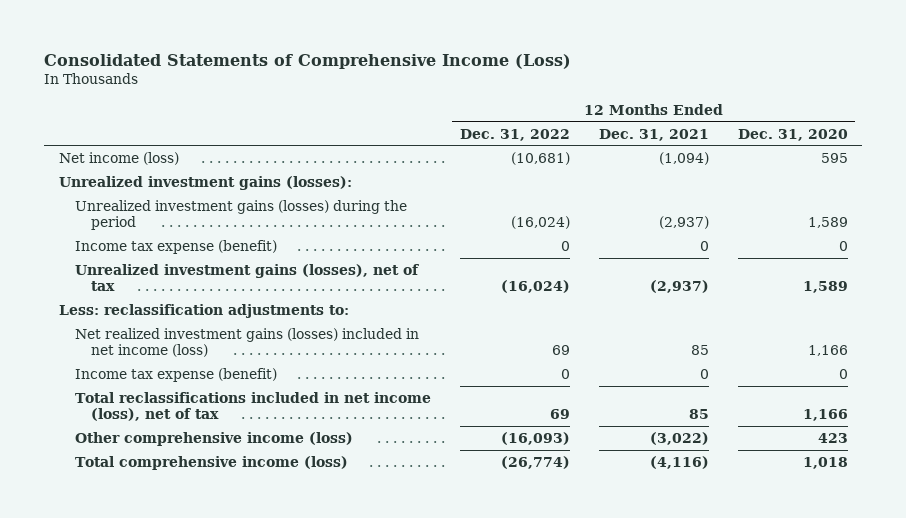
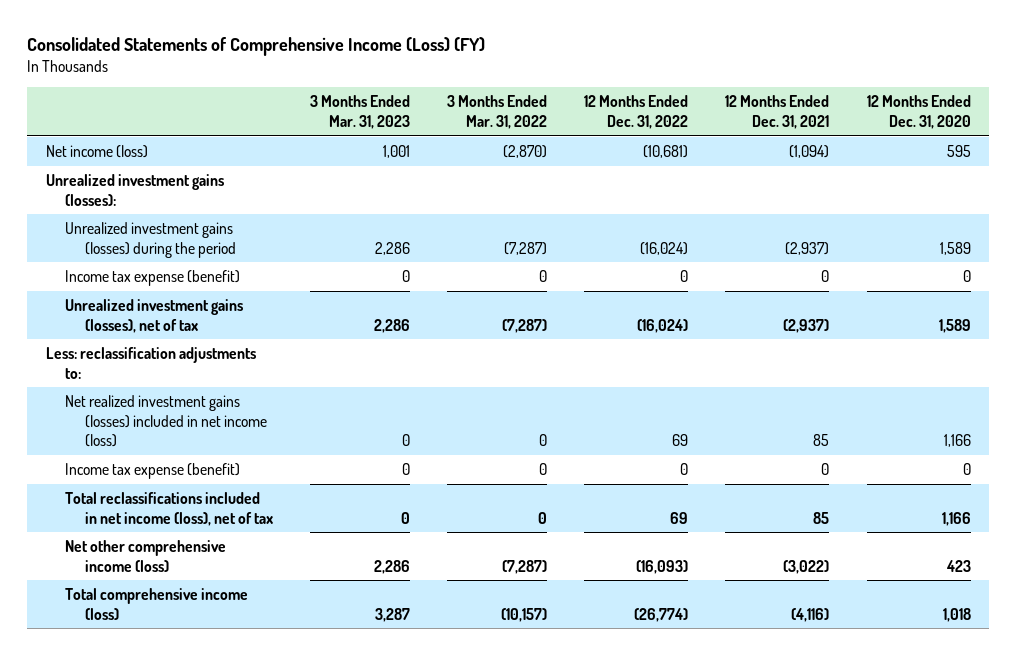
[44,53,572,69] Consolidated Statements of Comprehensive Income (Loss) -> [27,36,486,56] Consolidated Statements of Comprehensive Income (Loss) (FY)
none -> [309,95,410,129] 3 Months Ended Mar. 31, 2023
none -> [447,95,548,129] 3 Months Ended Mar. 31, 2022
[74,431,353,446] Other comprehensive income (loss) -> [65,540,227,572] Net other comprehensive income (loss)

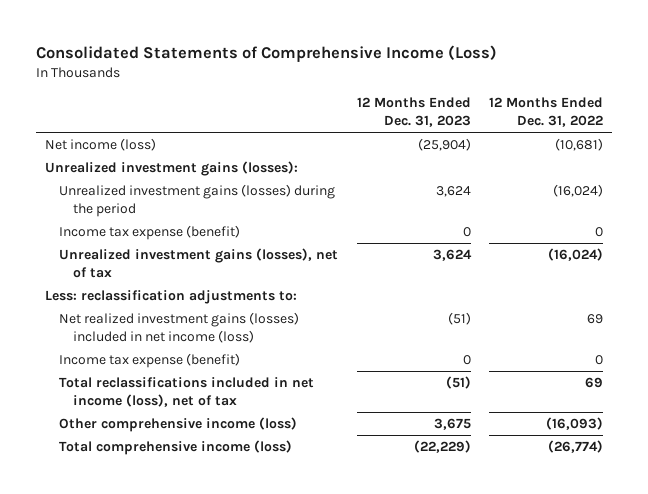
[27,36,486,56] Consolidated Statements of Comprehensive Income (Loss) (FY) -> [36,45,498,63] Consolidated Statements of Comprehensive Income (Loss)
[309,95,410,129] 3 Months Ended Mar. 31, 2023 -> none
[447,95,548,129] 3 Months Ended Mar. 31, 2022 -> none
[725,95,830,129] 12 Months Ended Dec. 31, 2021 -> none
[866,95,971,129] 12 Months Ended Dec. 31, 2020 -> none
none -> [356,97,471,128] 12 Months Ended Dec. 31, 2023
[65,540,227,572] Net other comprehensive income (loss) -> [59,417,298,433] Other comprehensive income (loss)

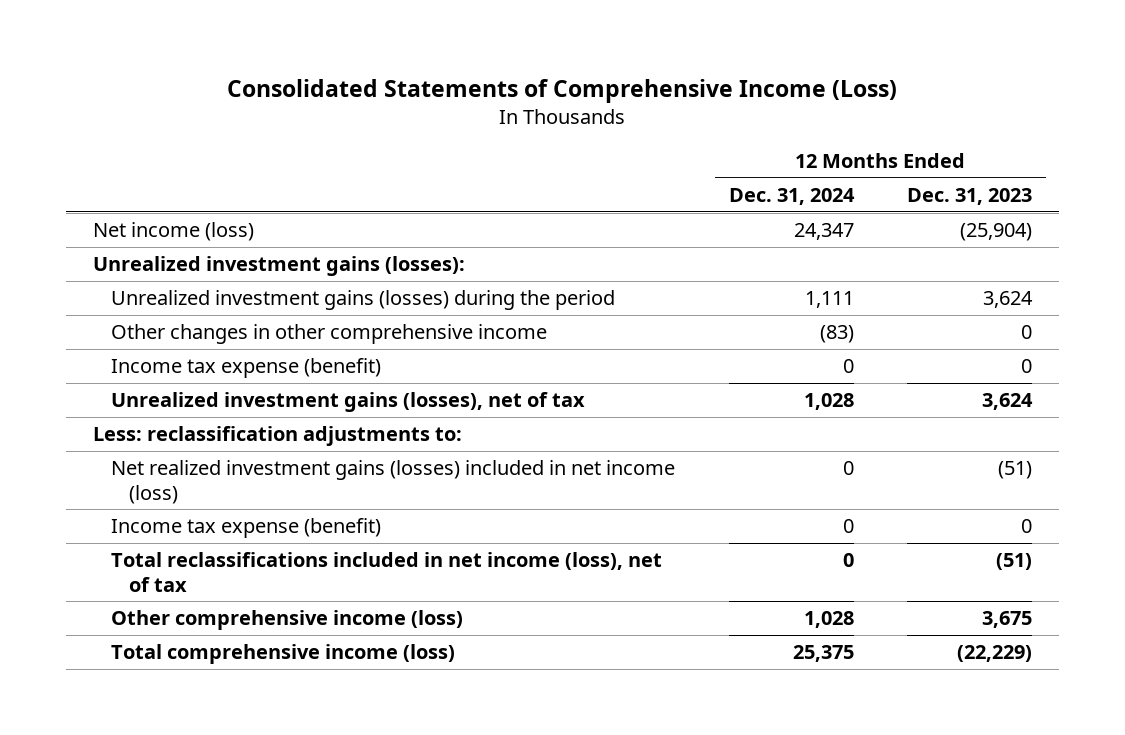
[489,97,604,128] 12 Months Ended Dec. 31, 2022 -> none
none -> [728,188,855,206] Dec. 31, 2024
none -> [110,324,547,345] Other changes in other comprehensive income

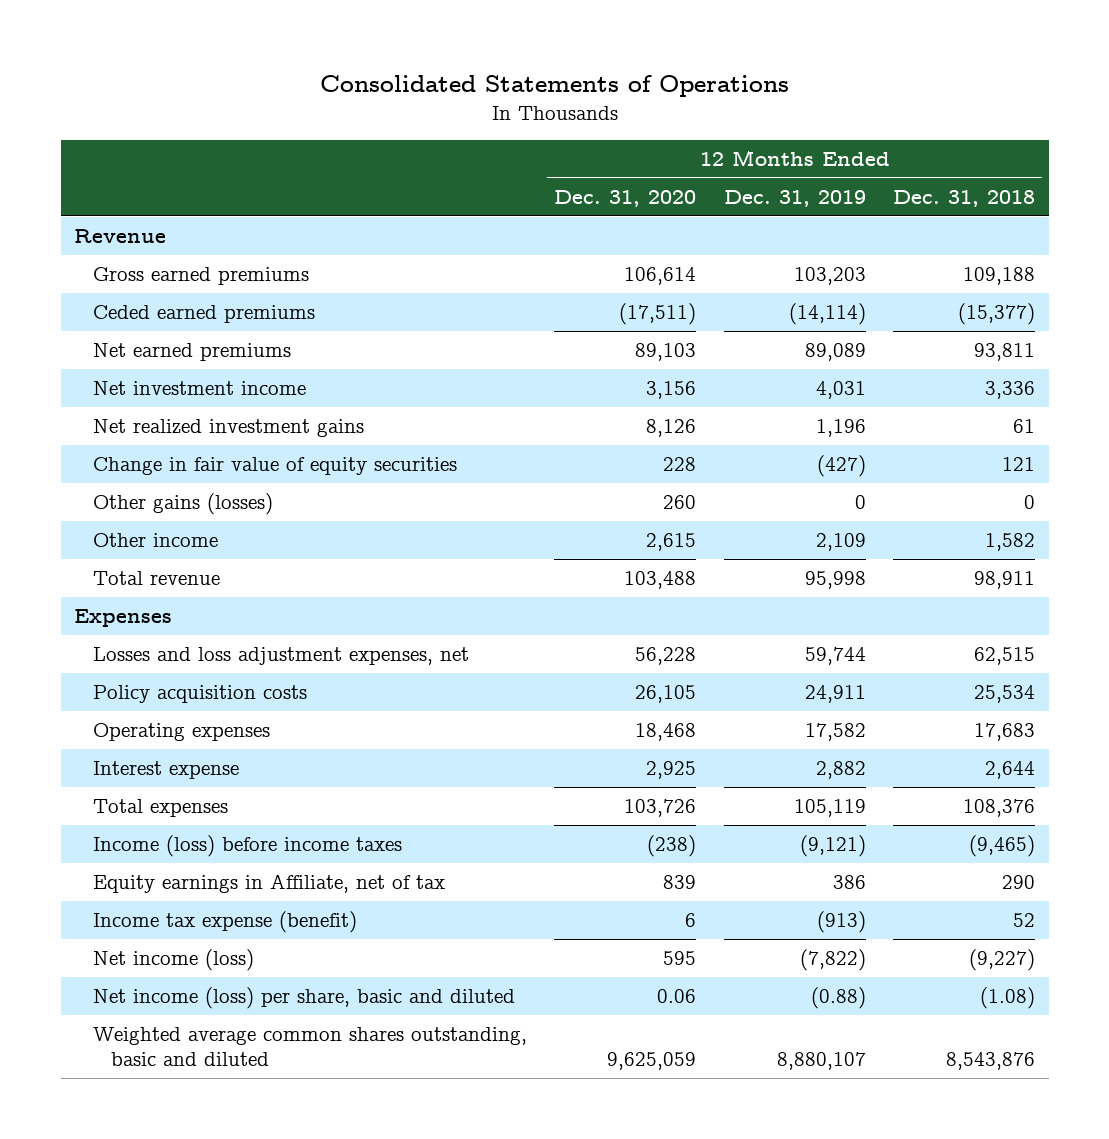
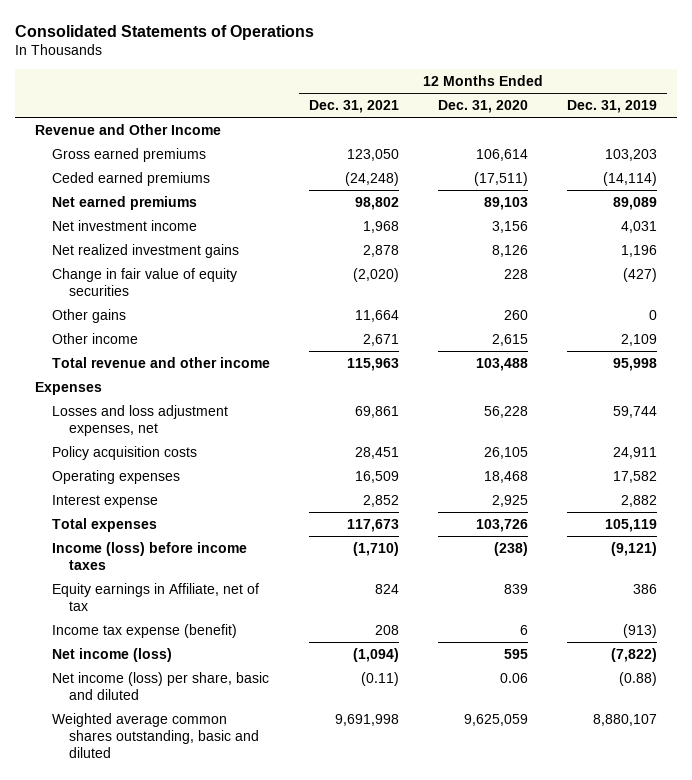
[892,189,1035,207] Dec. 31, 2018 -> none
none -> [309,99,400,113] Dec. 31, 2021
[74,228,167,243] Revenue -> [34,123,221,135] Revenue and Other Income
[92,492,273,515] Other gains (losses) -> [52,308,127,323] Other gains
[92,570,220,585] Total revenue -> [52,356,271,368] Total revenue and other income

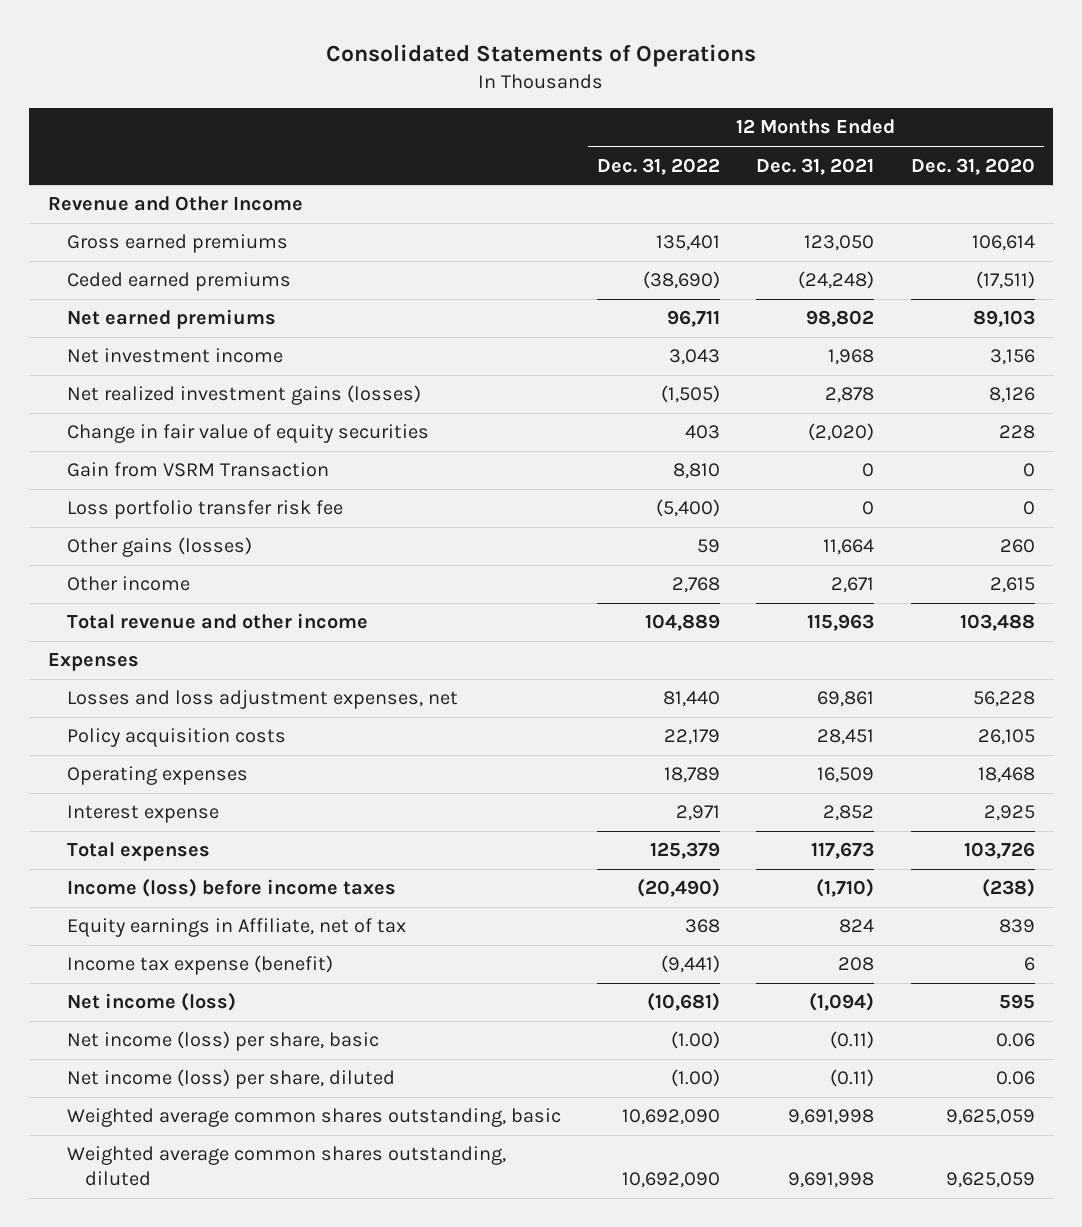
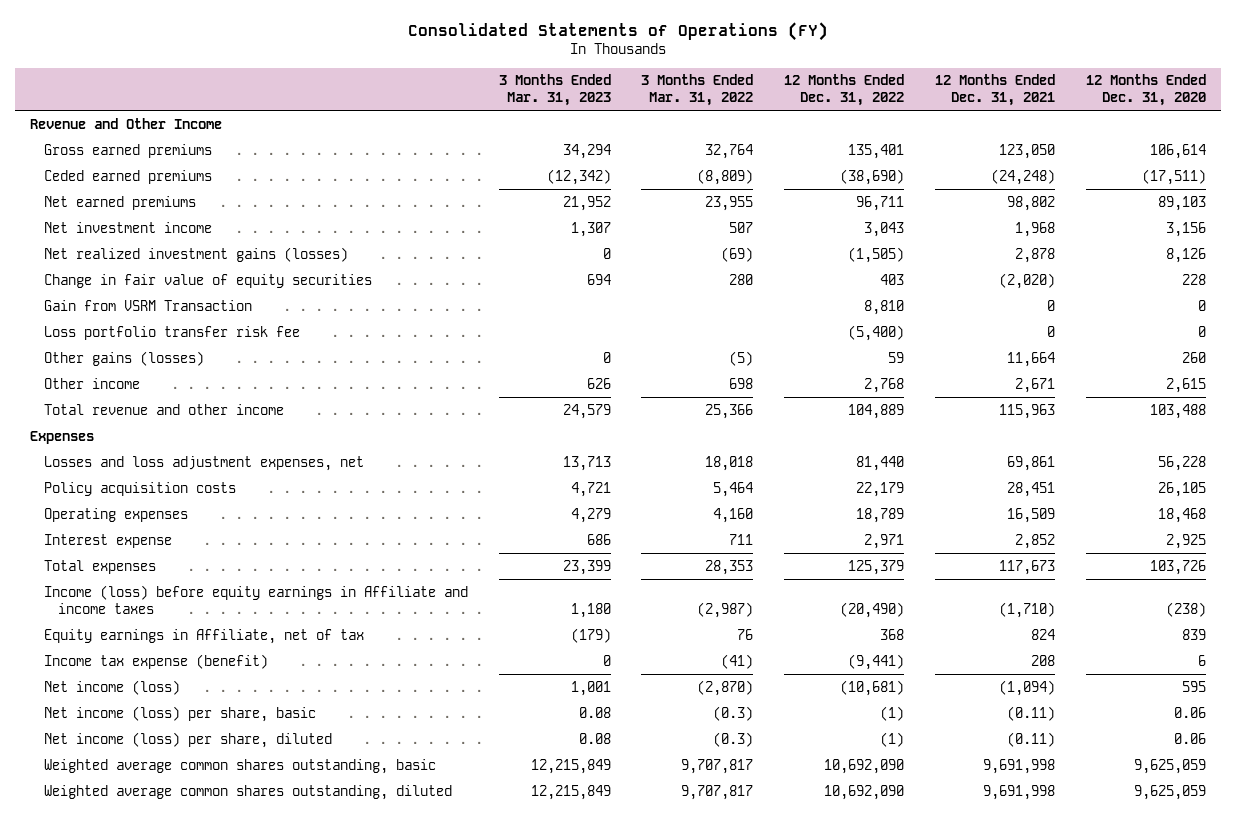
[326,43,757,67] Consolidated Statements of Operations -> [407,21,828,41] Consolidated Statements of Operations (FY)
none -> [498,74,611,107] 3 Months Ended Mar. 31, 2023
none -> [641,74,754,107] 3 Months Ended Mar. 31, 2022
[66,878,396,898] Income (loss) before income taxes -> [43,584,468,614] Income (loss) before equity earnings in Affiliate and income taxes
[670,1031,720,1050] (1.00) -> [880,705,905,721] (1)
[670,1069,720,1088] (1.00) -> [880,731,905,747] (1)

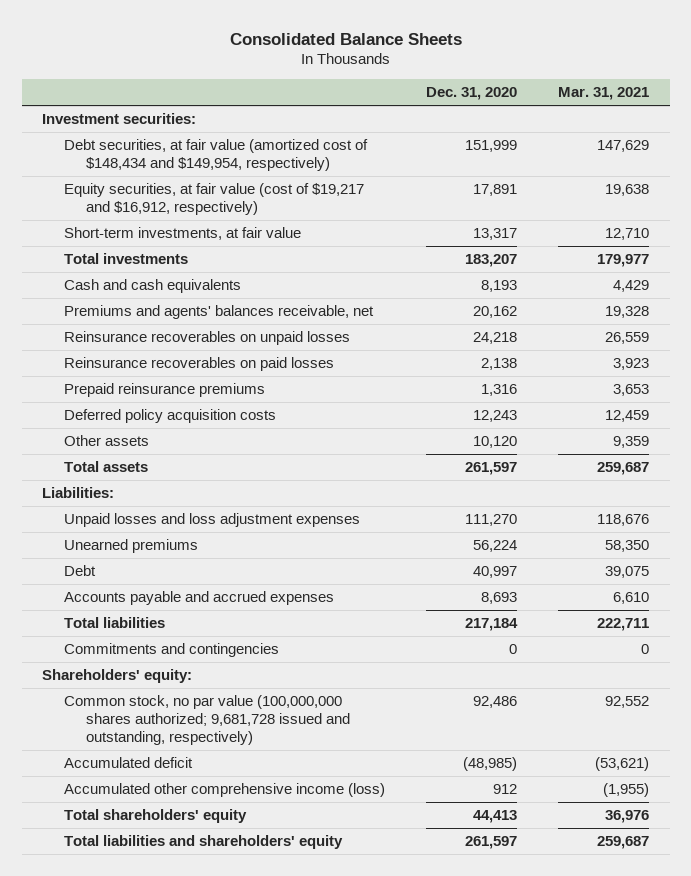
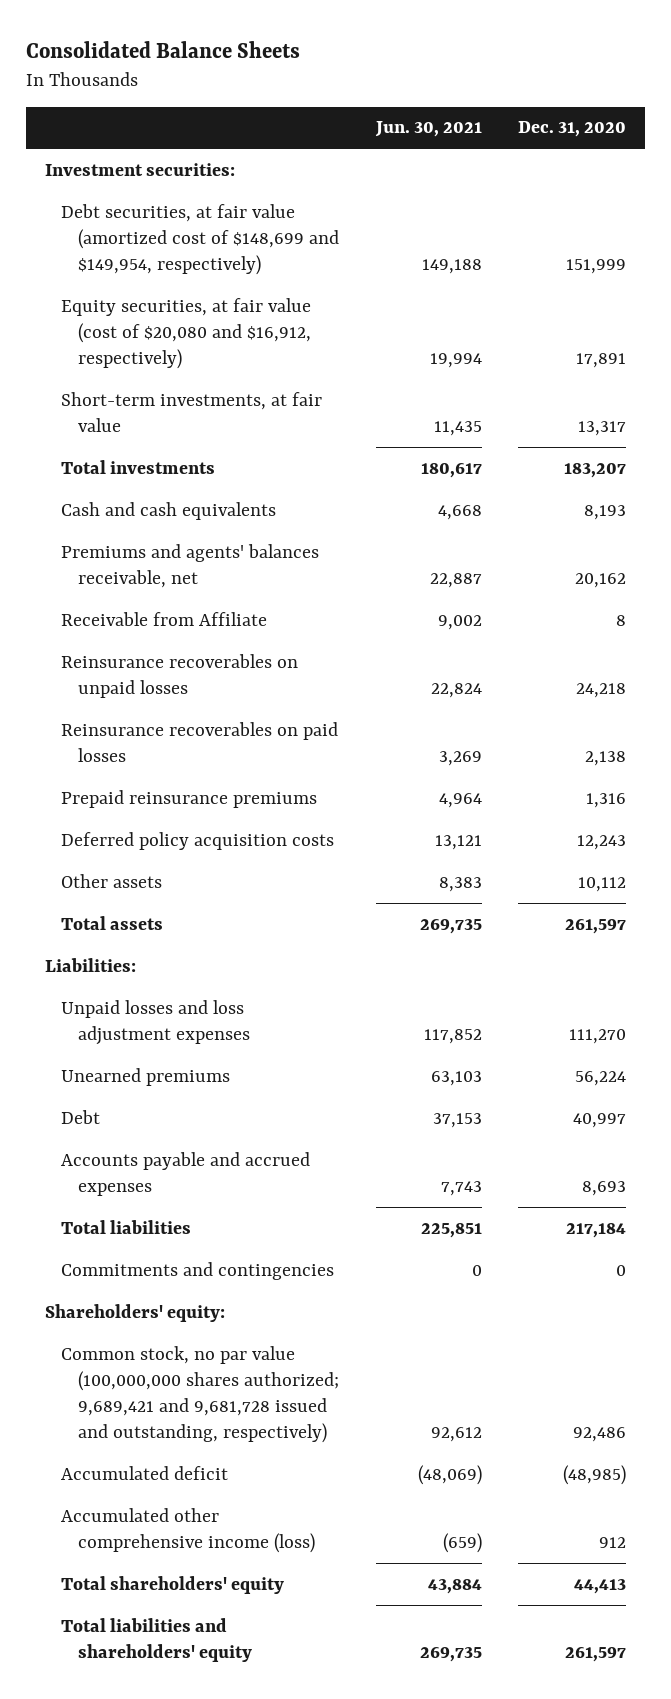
[558,87,650,101] Mar. 31, 2021 -> none
none -> [374,121,482,138] Jun. 30, 2021
[63,139,368,172] Debt securities, at fair value (amortized cost of $148,434 and $149,954, respectively) -> [61,203,339,275] Debt securities, at fair value (amortized cost of $148,699 and $149,954, respectively)
[63,183,364,216] Equity securities, at fair value (cost of $19,217 and $16,912, respectively) -> [61,297,312,369] Equity securities, at fair value (cost of $20,080 and $16,912, respectively)
none -> [61,611,268,626] Receivable from Affiliate
[473,436,518,449] 10,120 -> [578,876,627,892] 10,112
[63,695,350,746] Common stock, no par value (100,000,000 shares authorized; 9,681,728 issued and outstanding, respectively) -> [61,1345,339,1443] Common stock, no par value (100,000,000 shares authorized; 9,689,421 and 9,681,728 issued and outstanding, respectively)

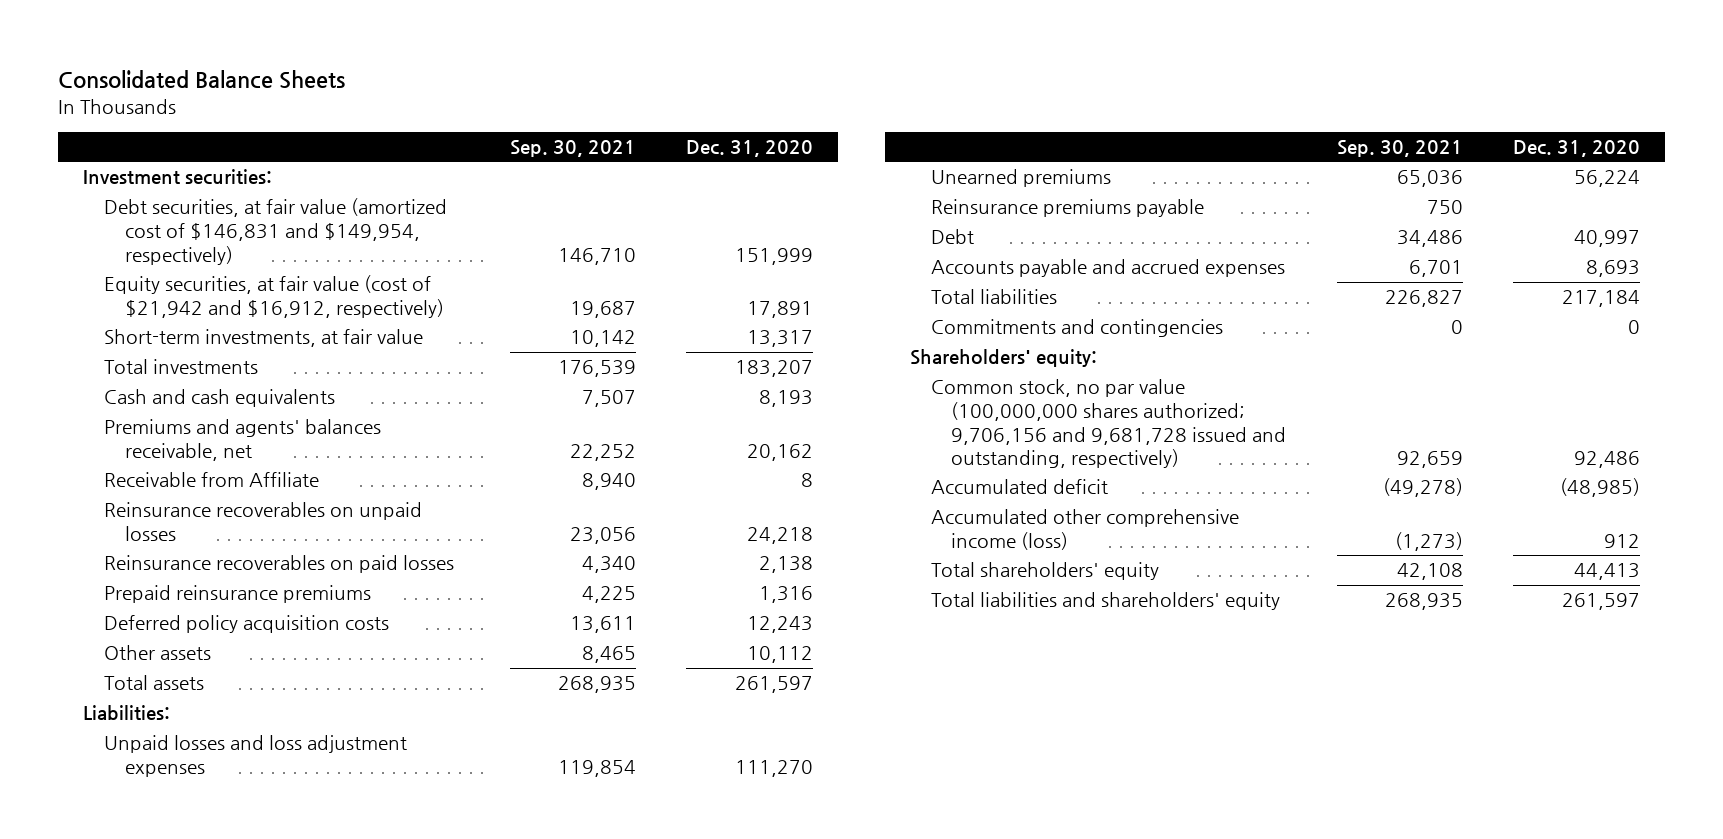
[374,121,482,138] Jun. 30, 2021 -> none
none -> [509,139,636,157] Sep. 30, 2021
[61,203,339,275] Debt securities, at fair value (amortized cost of $148,699 and $149,954, respectively) -> [104,198,448,265] Debt securities, at fair value (amortized cost of $146,831 and $149,954, respectively)
[61,297,312,369] Equity securities, at fair value (cost of $20,080 and $16,912, respectively) -> [104,275,444,318] Equity securities, at fair value (cost of $21,942 and $16,912, respectively)
none -> [930,199,1204,218] Reinsurance premiums payable
[61,1345,339,1443] Common stock, no par value (100,000,000 shares authorized; 9,689,421 and 9,681,728 issued and outstanding, respectively) -> [930,379,1287,469] Common stock, no par value (100,000,000 shares authorized; 9,706,156 and 9,681,728 issued and outstanding, respectively)

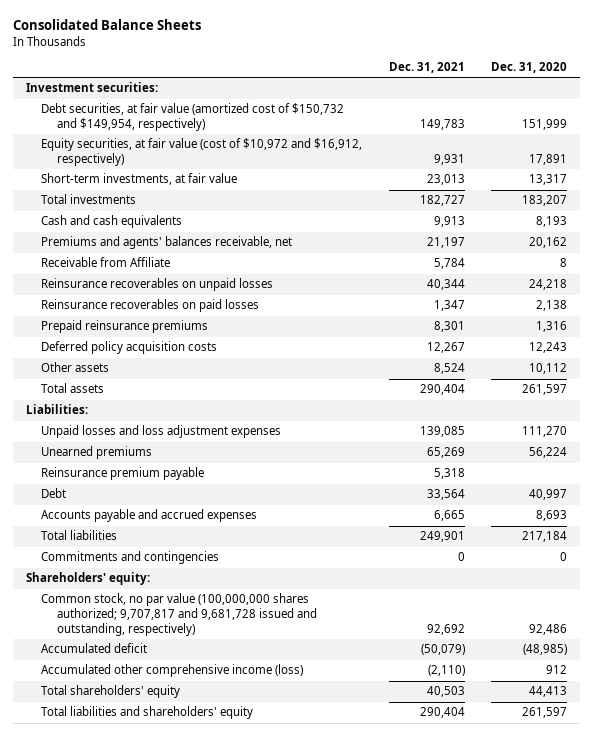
[509,139,636,157] Sep. 30, 2021 -> none
none -> [388,62,465,74] Dec. 31, 2021
[104,198,448,265] Debt securities, at fair value (amortized cost of $146,831 and $149,954, respectively) -> [41,103,345,131] Debt securities, at fair value (amortized cost of $150,732 and $149,954, respectively)
[104,275,444,318] Equity securities, at fair value (cost of $21,942 and $16,912, respectively) -> [41,138,363,166] Equity securities, at fair value (cost of $10,972 and $16,912, respectively)
[930,199,1204,218] Reinsurance premiums payable -> [41,467,205,481] Reinsurance premium payable
[930,379,1287,469] Common stock, no par value (100,000,000 shares authorized; 9,706,156 and 9,681,728 issued and outstanding, respectively) -> [41,593,318,636] Common stock, no par value (100,000,000 shares authorized; 9,707,817 and 9,681,728 issued and outstanding, respectively)

